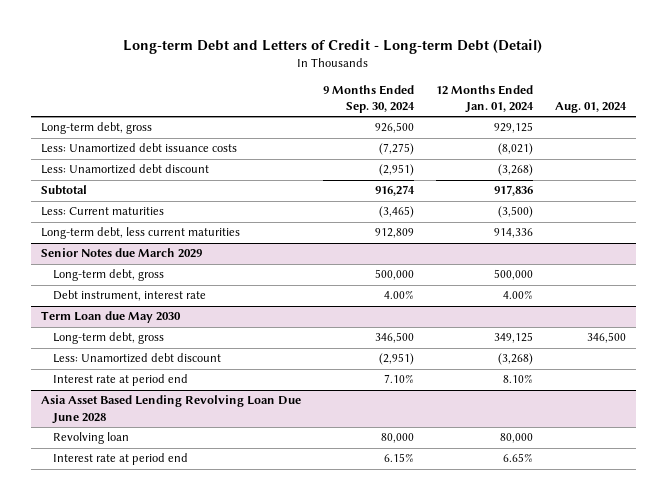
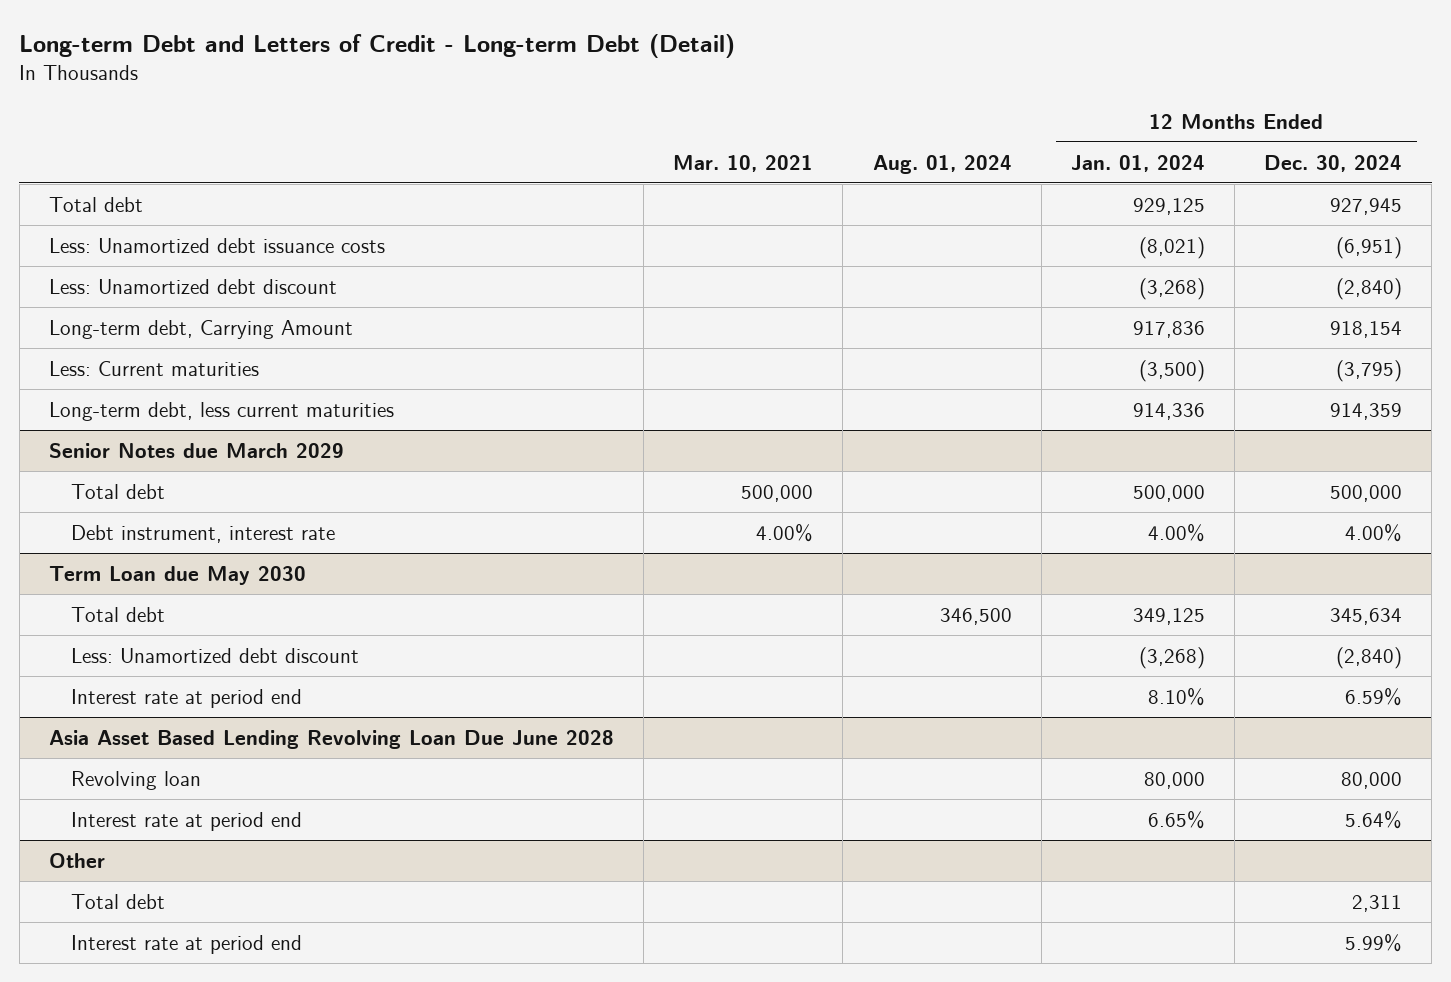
[323,84,416,114] 9 Months Ended Sep. 30, 2024 -> none
none -> [673,154,814,172] Mar. 10, 2021
none -> [1264,154,1403,172] Dec. 30, 2024
[41,122,153,135] Long-term debt, gross -> [49,196,144,212] Total debt
[41,185,88,196] Subtotal -> [49,319,354,339] Long-term debt, Carrying Amount
[53,269,165,282] Long-term debt, gross -> [71,483,166,499] Total debt
[53,332,165,345] Long-term debt, gross -> [71,606,166,622] Total debt
none -> [49,852,106,868] Other
none -> [71,893,166,909] Total debt
none -> [71,934,303,954] Interest rate at period end

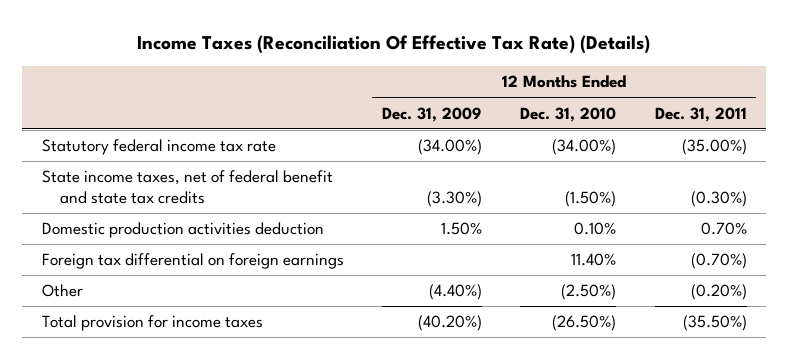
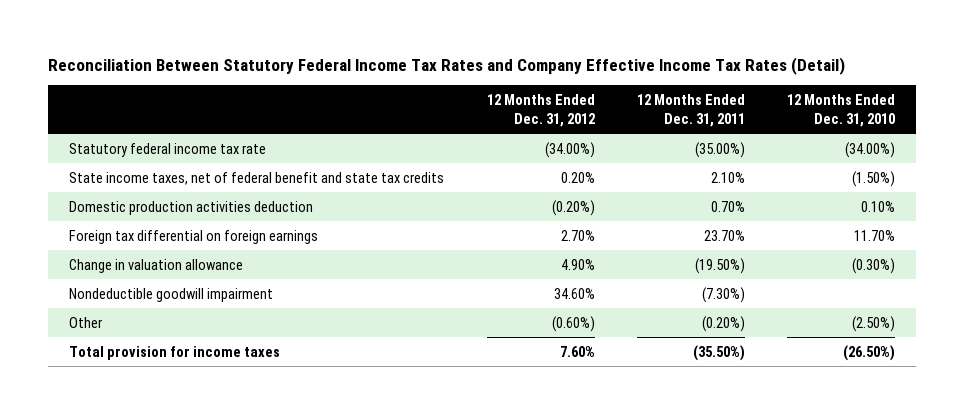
[137,34,651,54] Income Taxes (Reconciliation Of Effective Tax Rate) (Details) -> [48,56,846,75] Reconciliation Between Statutory Federal Income Tax Rates and Company Effective Income Tax Rates (Detail)
[381,106,482,122] Dec. 31, 2009 -> none
none -> [486,94,595,127] 12 Months Ended Dec. 31, 2012
[690,191,747,208] (0.30%) -> [710,171,745,183] 2.10%
[571,253,617,267] 11.40% -> [854,229,896,241] 11.70%
[690,253,747,270] (0.70%) -> [703,229,745,241] 23.70%
none -> [69,258,244,273] Change in valuation allowance
none -> [69,287,274,302] Nondeductible goodwill impairment

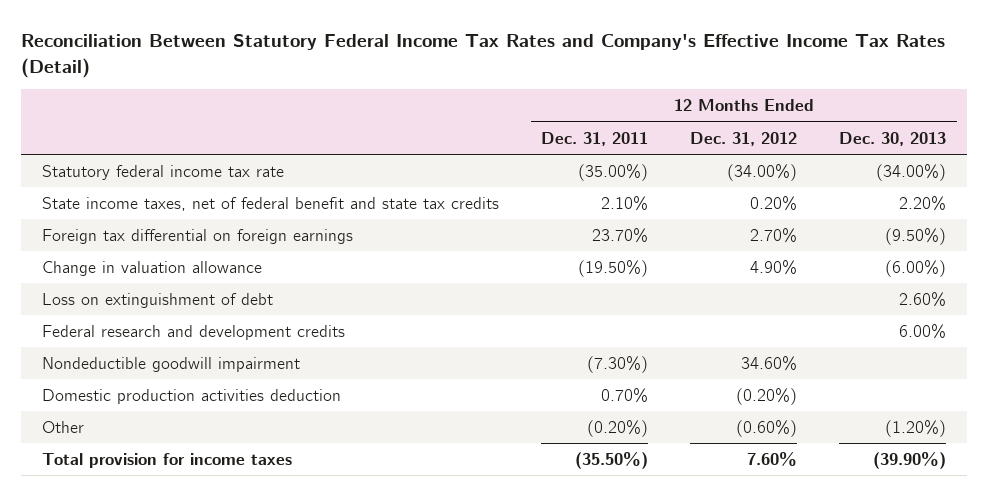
[48,56,846,75] Reconciliation Between Statutory Federal Income Tax Rates and Company Effective Income Tax Rates (Detail) -> [20,33,945,78] Reconciliation Between Statutory Federal Income Tax Rates and Company's Effective Income Tax Rates (Detail)
[787,94,896,127] 12 Months Ended Dec. 31, 2010 -> none
none -> [839,131,947,146] Dec. 30, 2013
none -> [41,292,273,308] Loss on extinguishment of debt
none -> [41,324,345,340] Federal research and development credits
[69,200,314,215] Domestic production activities deduction -> [41,388,341,404] Domestic production activities deduction

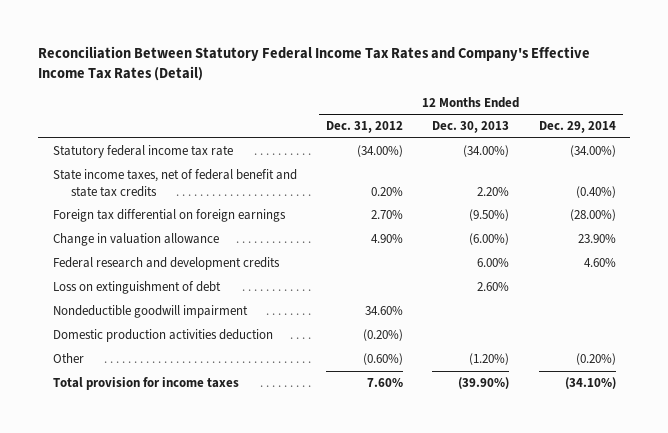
[541,131,649,146] Dec. 31, 2011 -> none
none -> [538,121,616,134] Dec. 29, 2014
[41,292,273,308] Loss on extinguishment of debt -> [52,281,221,295] Loss on extinguishment of debt

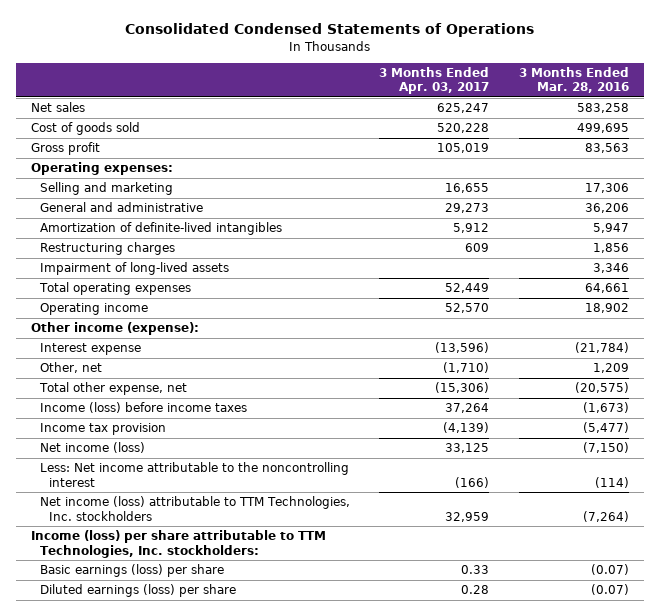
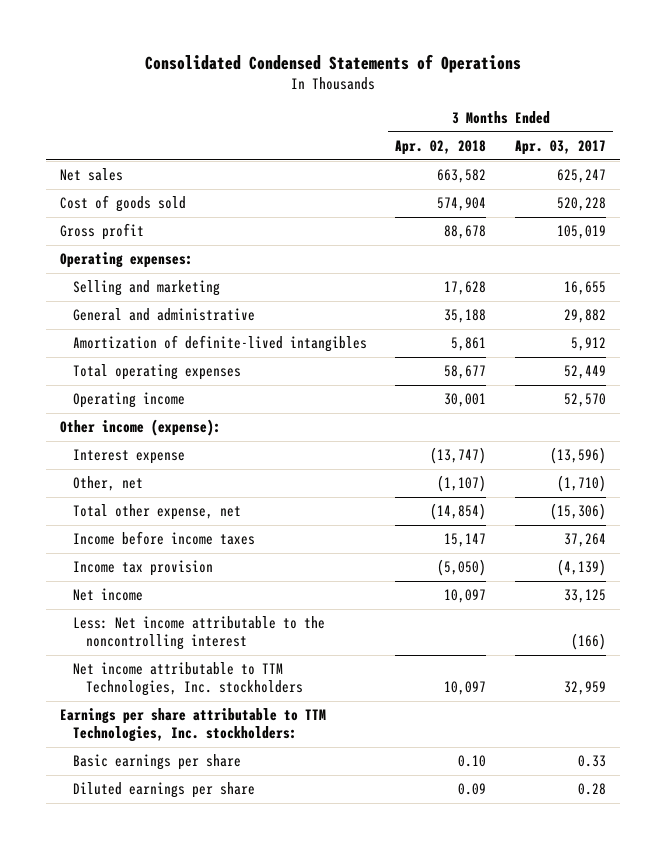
[519,67,630,94] 3 Months Ended Mar. 28, 2016 -> none
none -> [395,139,487,155] Apr. 02, 2018
[445,203,490,214] 29,273 -> [563,309,606,324] 29,882
[39,242,175,256] Restructuring charges -> none
[39,262,229,276] Impairment of long-lived assets -> none
[39,402,247,414] Income (loss) before income taxes -> [72,531,255,546] Income before income taxes
[39,442,145,454] Net income (loss) -> [72,588,143,602] Net income
[39,496,350,521] Net income (loss) attributable to TTM Technologies, Inc. stockholders -> [72,662,303,697] Net income attributable to TTM Technologies, Inc. stockholders
[30,530,326,558] Income (loss) per share attributable to TTM Technologies, Inc. stockholders: -> [59,708,326,743] Earnings per share attributable to TTM Technologies, Inc. stockholders:
[39,564,224,578] Basic earnings (loss) per share -> [72,754,241,771] Basic earnings per share
[39,584,236,598] Diluted earnings (loss) per share -> [72,782,255,799] Diluted earnings per share

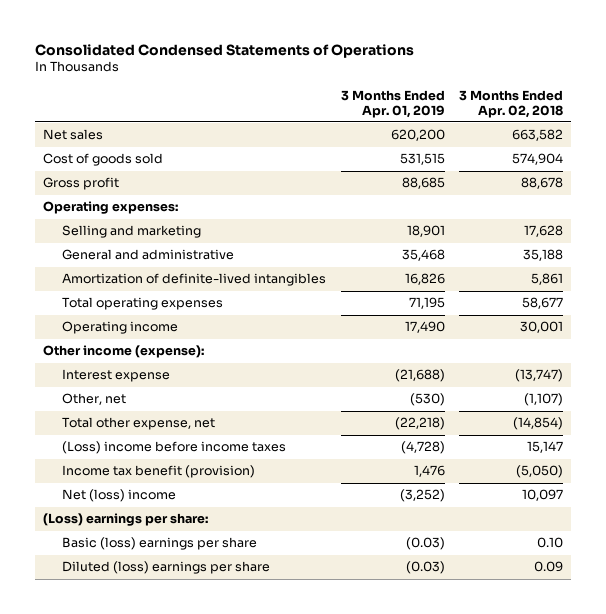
[514,139,606,155] Apr. 03, 2017 -> none
none -> [340,89,445,118] 3 Months Ended Apr. 01, 2019
[72,588,143,602] Net income -> none
[72,616,325,651] Less: Net income attributable to the noncontrolling interest -> none
[72,531,255,546] Income before income taxes -> [61,441,286,455] (Loss) income before income taxes
[72,560,213,577] Income tax provision -> [61,465,255,479] Income tax benefit (provision)
[72,662,303,697] Net income attributable to TTM Technologies, Inc. stockholders -> [61,489,176,503] Net (loss) income
[59,708,326,743] Earnings per share attributable to TTM Technologies, Inc. stockholders: -> [42,513,208,527] (Loss) earnings per share:
[72,754,241,771] Basic earnings per share -> [61,537,257,551] Basic (loss) earnings per share
[72,782,255,799] Diluted earnings per share -> [61,561,270,575] Diluted (loss) earnings per share

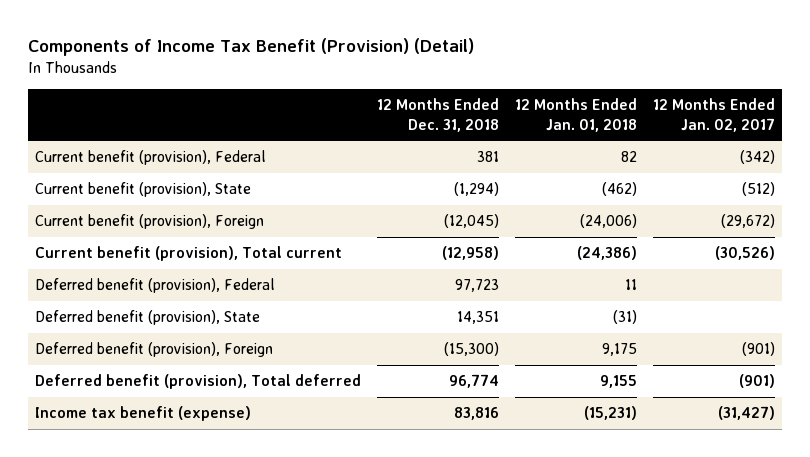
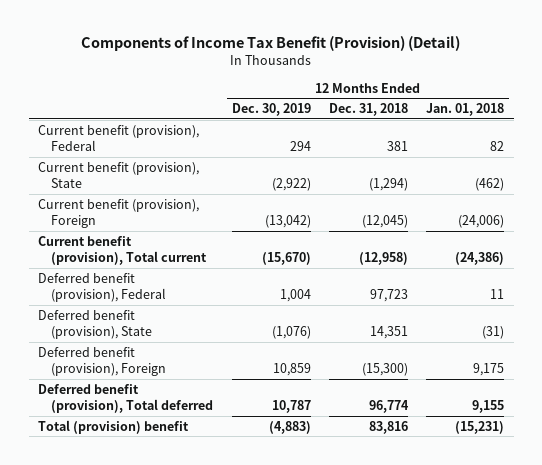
[652,97,775,132] 12 Months Ended Jan. 02, 2017 -> none
none -> [231,103,311,117] Dec. 30, 2019
[35,406,252,422] Income tax benefit (expense) -> [37,419,189,434] Total (provision) benefit

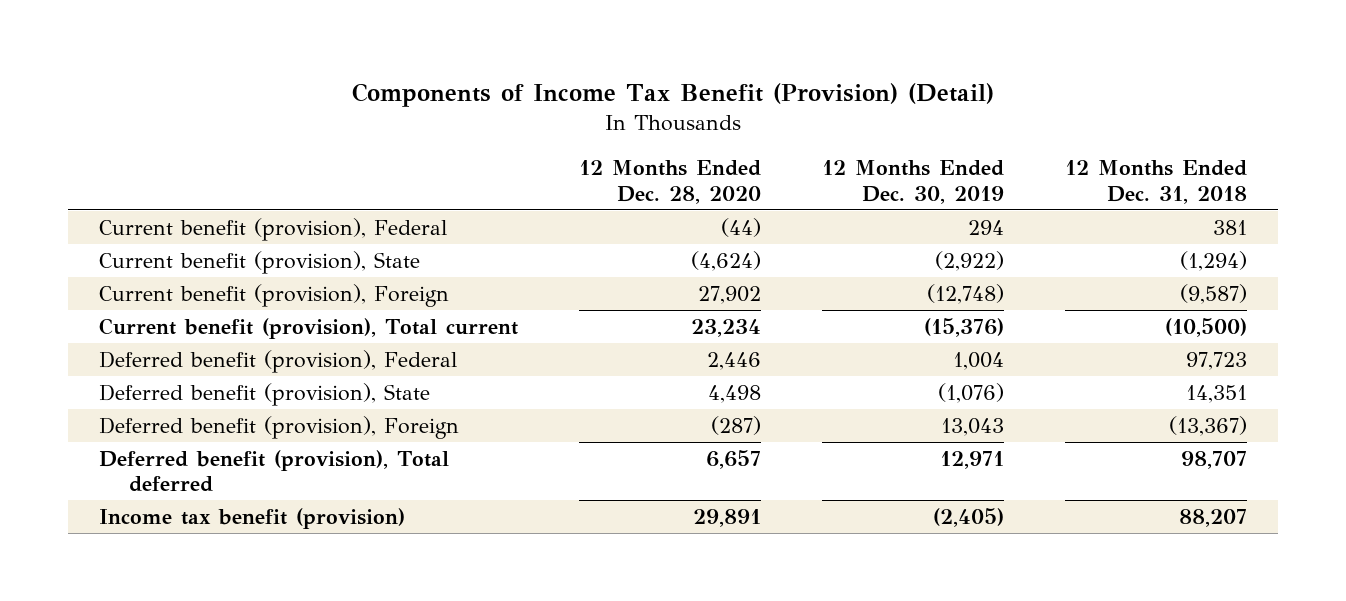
[426,103,505,117] Jan. 01, 2018 -> none
none -> [578,160,761,204] 12 Months Ended Dec. 28, 2020
[264,215,311,229] (13,042) -> [926,283,1004,304] (12,748)
[361,215,408,229] (12,045) -> [1180,283,1248,304] (9,587)
[261,252,311,266] (15,670) -> [923,317,1004,337] (15,376)
[358,252,408,266] (12,958) -> [1165,317,1248,337] (10,500)
[272,363,311,377] 10,859 -> [940,417,1004,436] 13,043
[361,363,408,377] (15,300) -> [1169,415,1248,436] (13,367)
[271,400,311,414] 10,787 -> [939,450,1004,469] 12,971
[368,400,409,414] 96,774 -> [1181,450,1248,469] 98,707
[37,419,189,434] Total (provision) benefit -> [98,507,405,529] Income tax benefit (provision)
[268,420,311,434] (4,883) -> [932,507,1004,527] (2,405)
[368,420,408,434] 83,816 -> [1179,508,1248,527] 88,207

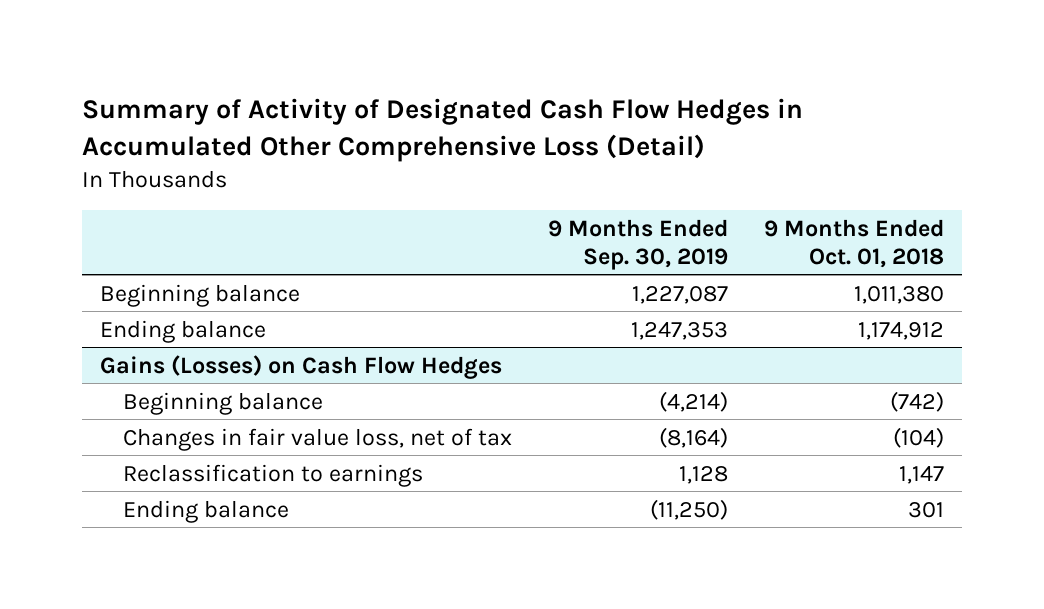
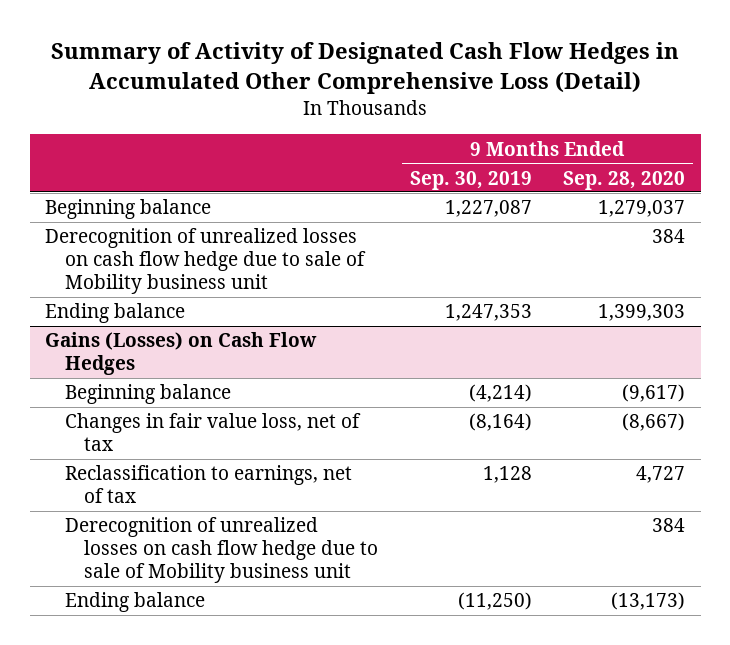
[764,218,945,268] 9 Months Ended Oct. 01, 2018 -> none
none -> [562,170,685,190] Sep. 28, 2020
none -> [45,228,366,295] Derecognition of unrealized losses on cash flow hedge due to sale of Mobility business unit
[122,463,423,487] Reclassification to earnings -> [64,465,352,504] Reclassification to earnings, net of tax
none -> [64,517,379,584] Derecognition of unrealized losses on cash flow hedge due to sale of Mobility business unit

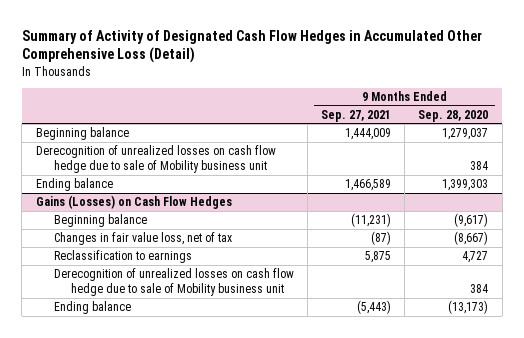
[409,170,532,190] Sep. 30, 2019 -> none
none -> [321,109,392,122] Sep. 27, 2021
[64,465,352,504] Reclassification to earnings, net of tax -> [53,250,192,264] Reclassification to earnings

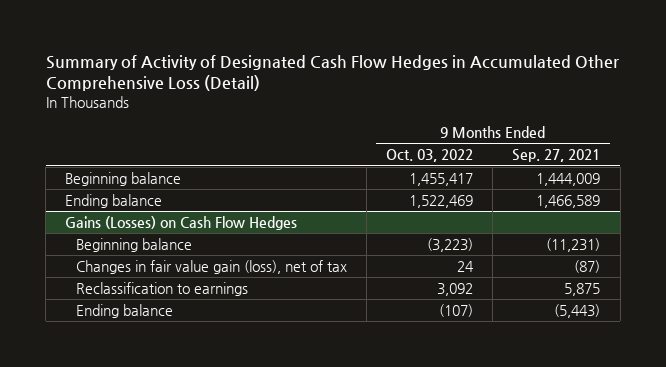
[418,109,489,122] Sep. 28, 2020 -> none
none -> [386,149,474,163] Oct. 03, 2022
[35,145,276,174] Derecognition of unrealized losses on cash flow hedge due to sale of Mobility business unit -> none
[53,232,232,246] Changes in fair value loss, net of tax -> [75,260,347,275] Changes in fair value gain (loss), net of tax
[53,268,294,297] Derecognition of unrealized losses on cash flow hedge due to sale of Mobility business unit -> none

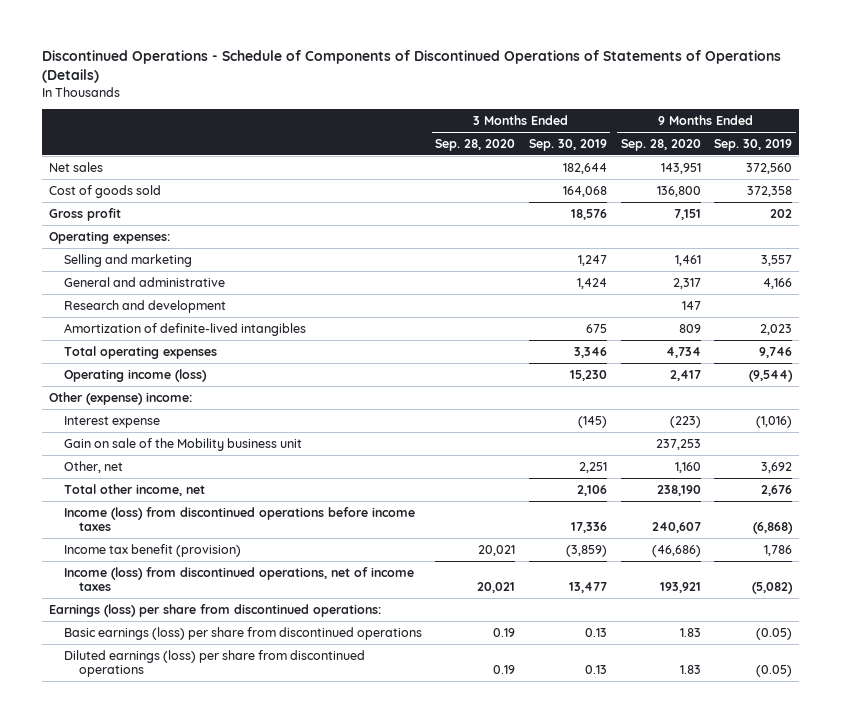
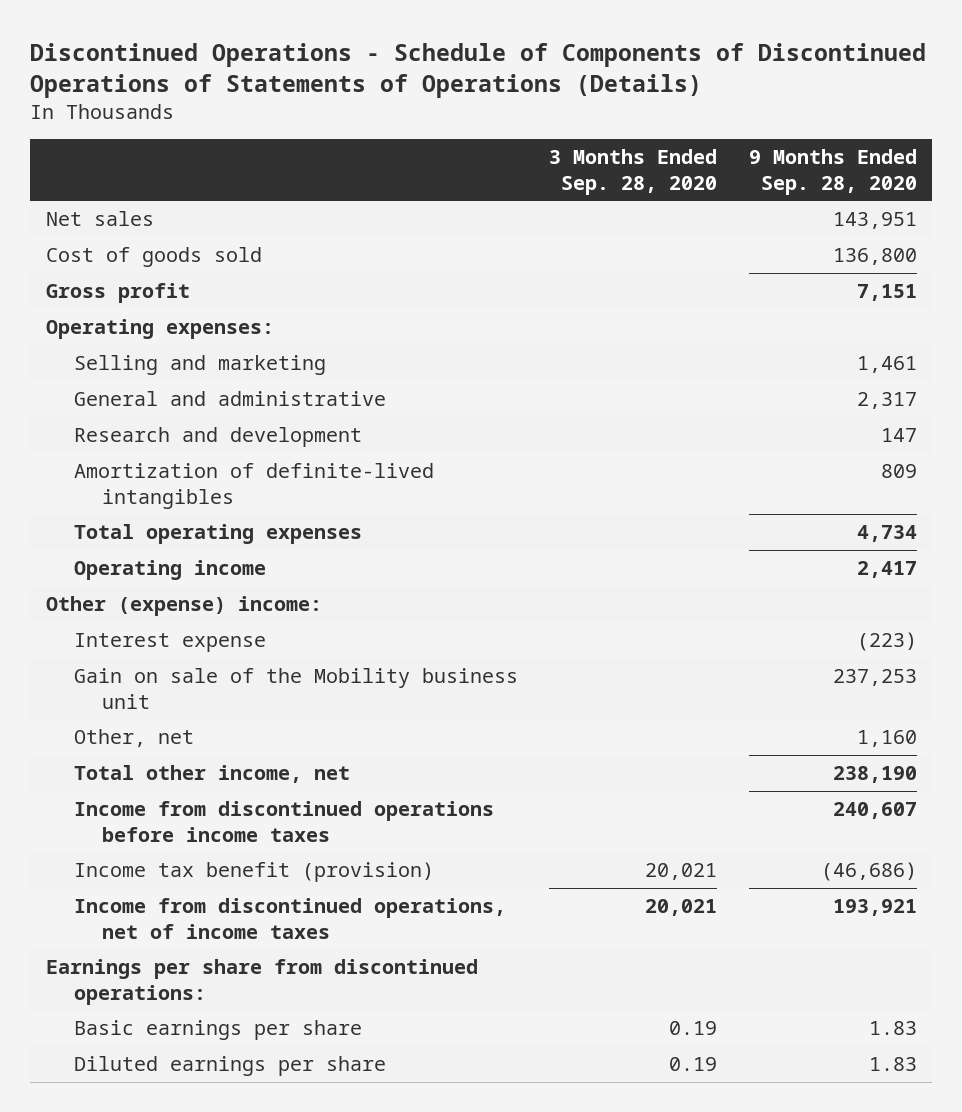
[529,138,608,151] Sep. 30, 2019 -> none
[714,138,793,151] Sep. 30, 2019 -> none
[63,368,207,382] Operating income (loss) -> [73,560,266,581] Operating income
[63,506,415,532] Income (loss) from discontinued operations before income taxes -> [73,801,494,842] Income from discontinued operations before income taxes
[63,566,414,592] Income (loss) from discontinued operations, net of income taxes -> [73,898,506,939] Income from discontinued operations, net of income taxes
[48,603,381,617] Earnings (loss) per share from discontinued operations: -> [45,959,478,1005] Earnings per share from discontinued operations:
[63,626,422,640] Basic earnings (loss) per share from discontinued operations -> [73,1020,362,1041] Basic earnings per share
[63,649,365,678] Diluted earnings (loss) per share from discontinued operations -> [73,1056,386,1077] Diluted earnings per share

